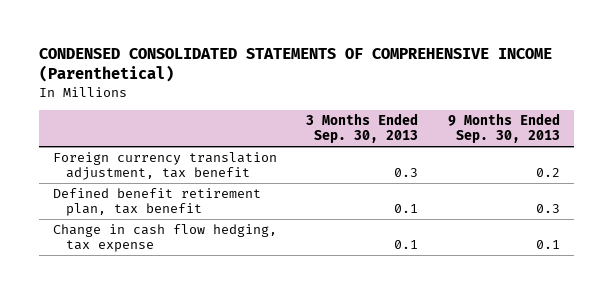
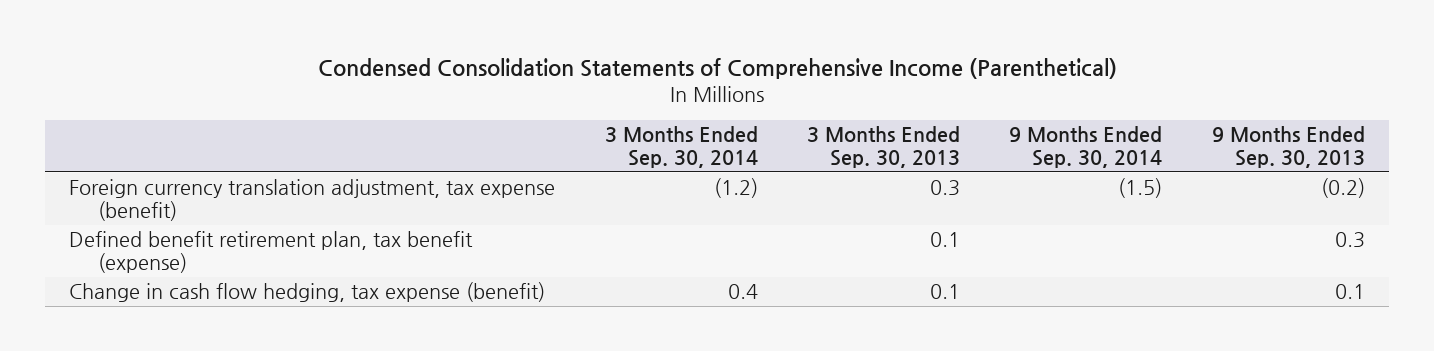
[38,48,552,83] CONDENSED CONSOLIDATED STATEMENTS OF COMPREHENSIVE INCOME (Parenthetical) -> [317,57,1117,79] Condensed Consolidation Statements of Comprehensive Income (Parenthetical)
none -> [604,126,758,169] 3 Months Ended Sep. 30, 2014
none -> [1009,126,1163,169] 9 Months Ended Sep. 30, 2014
[53,151,278,181] Foreign currency translation adjustment, tax benefit -> [69,179,556,222] Foreign currency translation adjustment, tax expense (benefit)
[535,168,560,178] 0.2 -> [1320,178,1365,199] (0.2)
[53,187,262,217] Defined benefit retirement plan, tax benefit -> [69,231,474,274] Defined benefit retirement plan, tax benefit (expense)
[53,223,278,253] Change in cash flow hedging, tax expense -> [69,282,546,303] Change in cash flow hedging, tax expense (benefit)

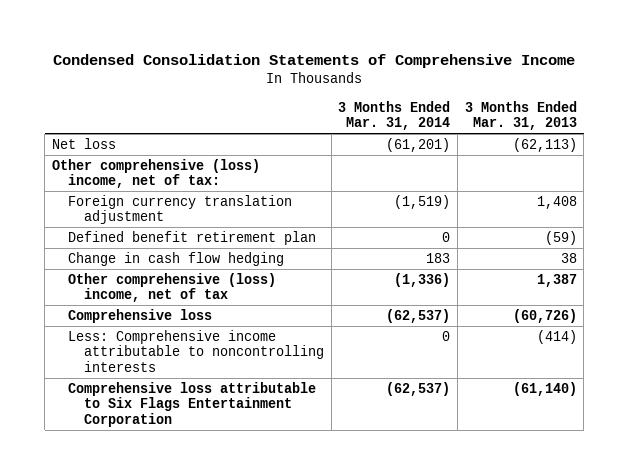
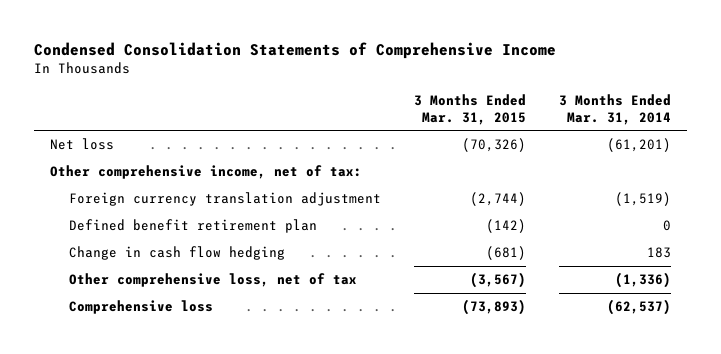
[464,100,577,130] 3 Months Ended Mar. 31, 2013 -> none
none -> [413,94,526,125] 3 Months Ended Mar. 31, 2015
[51,158,260,189] Other comprehensive (loss) income, net of tax: -> [50,165,363,180] Other comprehensive income, net of tax:
[67,272,276,303] Other comprehensive (loss) income, net of tax -> [68,273,357,288] Other comprehensive loss, net of tax
[67,329,324,372] Less: Comprehensive income attributable to noncontrolling interests -> none
[67,381,316,427] Comprehensive loss attributable to Six Flags Entertainment Corporation -> none

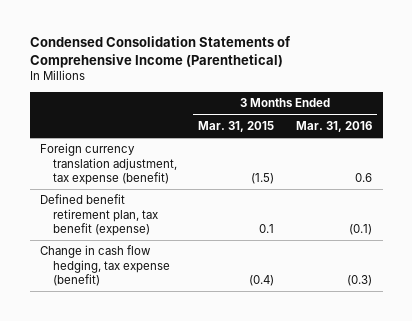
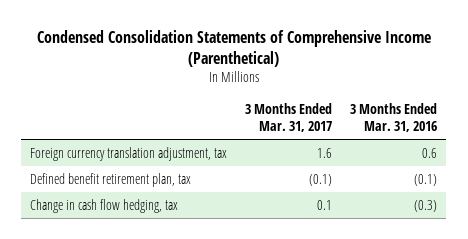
[198,121,275,133] Mar. 31, 2015 -> none
none -> [245,102,333,133] 3 Months Ended Mar. 31, 2017
[40,143,177,186] Foreign currency translation adjustment, tax expense (benefit) -> [30,146,228,161] Foreign currency translation adjustment, tax
[40,194,158,237] Defined benefit retirement plan, tax benefit (expense) -> [30,172,192,187] Defined benefit retirement plan, tax
[40,245,170,287] Change in cash flow hedging, tax expense (benefit) -> [30,198,179,213] Change in cash flow hedging, tax

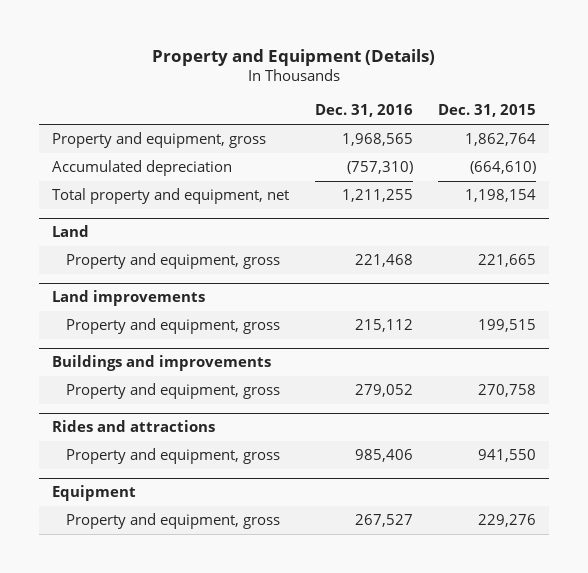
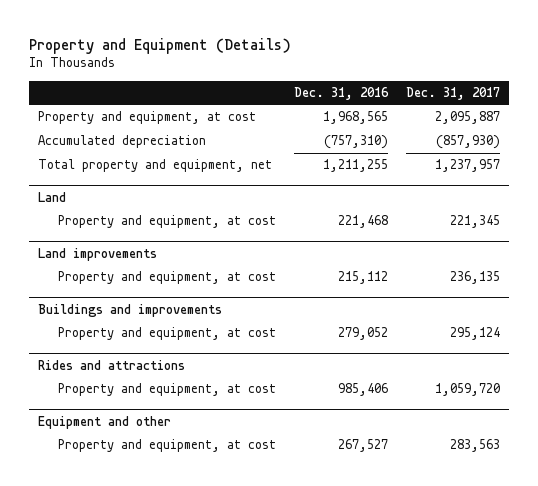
[438,104,537,118] Dec. 31, 2015 -> none
none -> [405,87,500,101] Dec. 31, 2017
[51,132,266,149] Property and equipment, gross -> [38,111,257,125] Property and equipment, at cost
[66,253,281,270] Property and equipment, gross -> [57,215,276,229] Property and equipment, at cost
[66,318,281,335] Property and equipment, gross -> [57,271,276,285] Property and equipment, at cost
[66,383,281,400] Property and equipment, gross -> [57,327,276,341] Property and equipment, at cost
[66,448,281,465] Property and equipment, gross -> [57,383,276,397] Property and equipment, at cost
[51,485,136,502] Equipment -> [38,415,172,429] Equipment and other
[66,513,281,530] Property and equipment, gross -> [57,439,276,453] Property and equipment, at cost

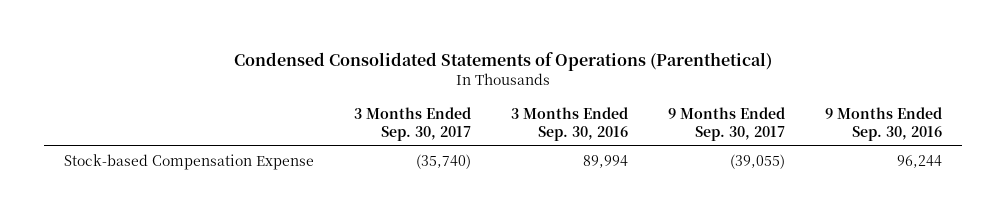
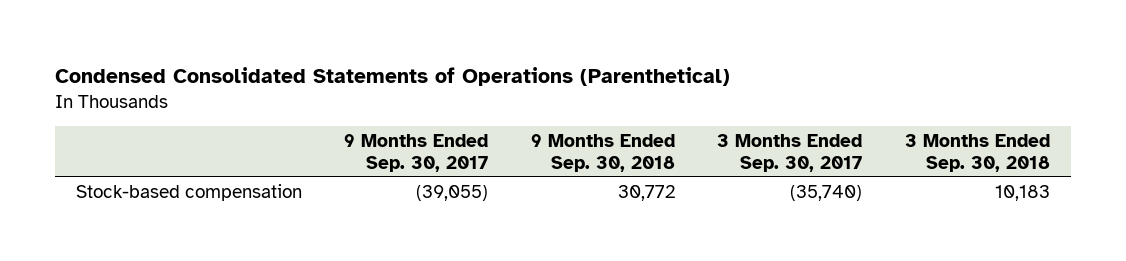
[511,106,629,141] 3 Months Ended Sep. 30, 2016 -> none
[825,106,943,141] 9 Months Ended Sep. 30, 2016 -> none
none -> [530,133,675,172] 9 Months Ended Sep. 30, 2018
none -> [904,133,1050,172] 3 Months Ended Sep. 30, 2018
[64,154,315,171] Stock-based Compensation Expense -> [75,184,302,202] Stock-based compensation

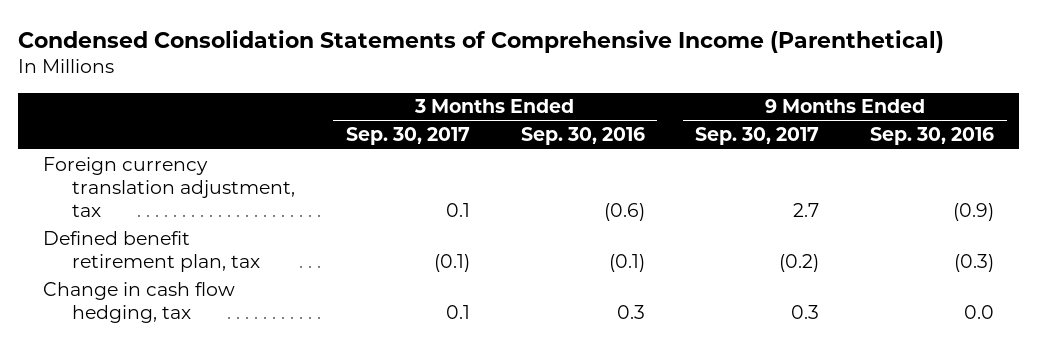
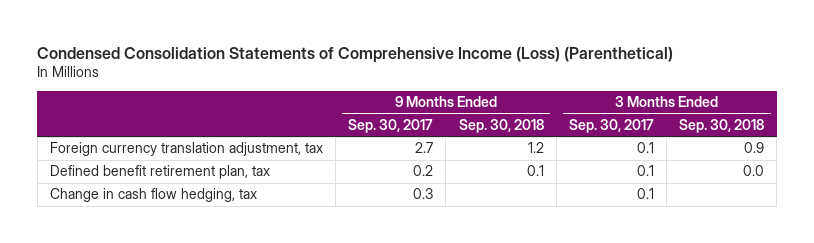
[17,29,944,53] Condensed Consolidation Statements of Comprehensive Income (Parenthetical) -> [37,46,674,63] Condensed Consolidation Statements of Comprehensive Income (Loss) (Parenthetical)
[520,127,645,146] Sep. 30, 2016 -> none
[869,127,994,146] Sep. 30, 2016 -> none
none -> [458,118,544,133] Sep. 30, 2018
none -> [679,118,765,133] Sep. 30, 2018
[433,253,470,272] (0.1) -> [636,165,654,177] 0.1
[779,253,820,272] (0.2) -> [413,165,434,177] 0.2

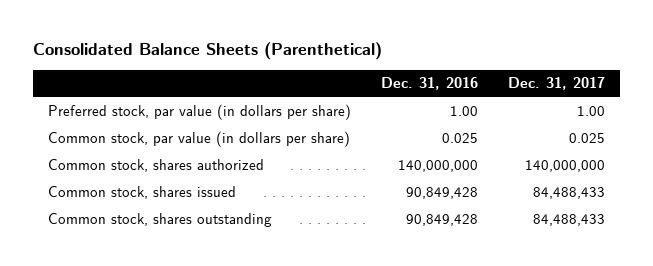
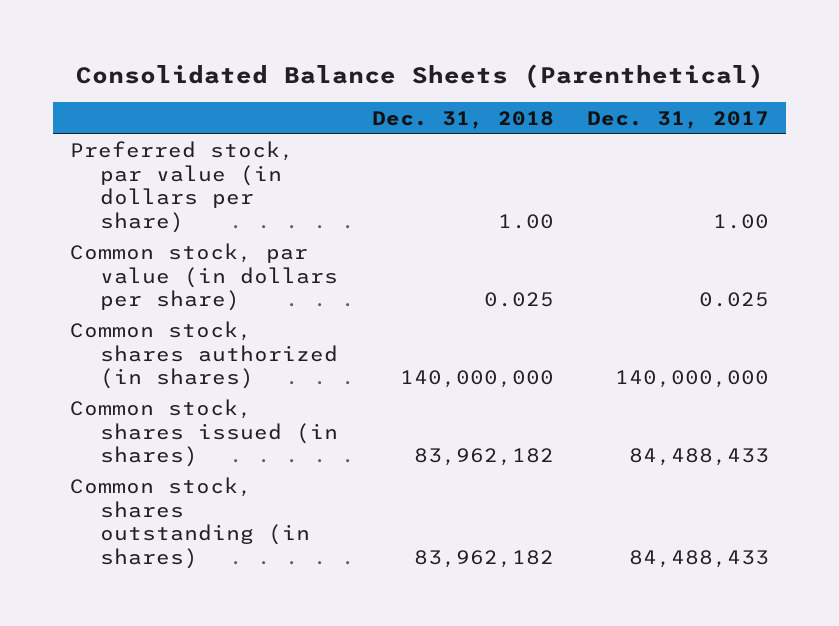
[380,77,478,91] Dec. 31, 2016 -> none
none -> [371,110,554,129] Dec. 31, 2018
[47,159,264,173] Common stock, shares authorized -> [69,321,338,390] Common stock, shares authorized (in shares)
[47,186,236,200] Common stock, shares issued -> [69,399,338,468] Common stock, shares issued (in shares)
[47,213,272,228] Common stock, shares outstanding -> [69,477,310,569] Common stock, shares outstanding (in shares)

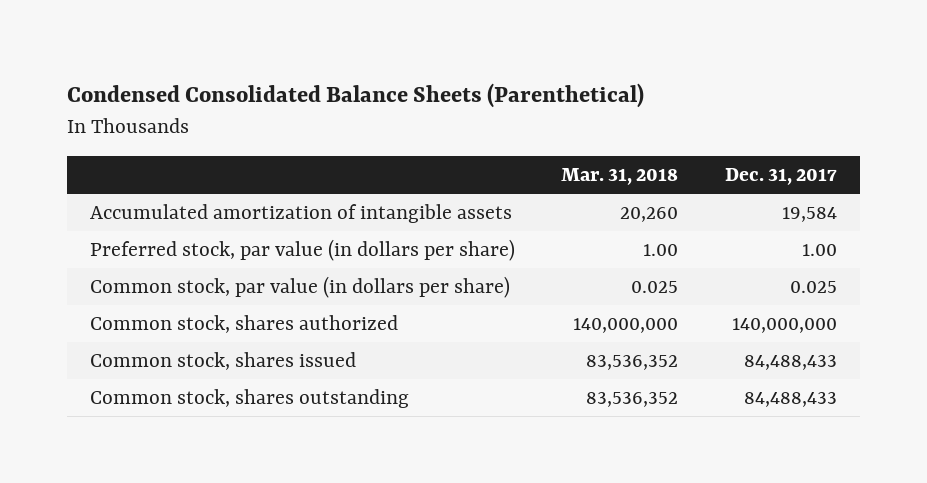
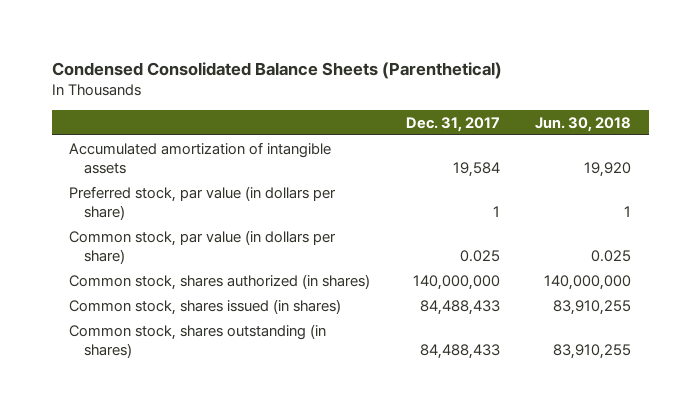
[561,167,679,185] Mar. 31, 2018 -> none
none -> [535,116,632,132] Jun. 30, 2018
[801,244,837,257] 1.00 -> [492,205,500,217] 1
[90,315,399,334] Common stock, shares authorized -> [69,273,371,290] Common stock, shares authorized (in shares)
[90,352,357,371] Common stock, shares issued -> [69,298,342,315] Common stock, shares issued (in shares)
[90,389,410,409] Common stock, shares outstanding -> [69,323,327,358] Common stock, shares outstanding (in shares)

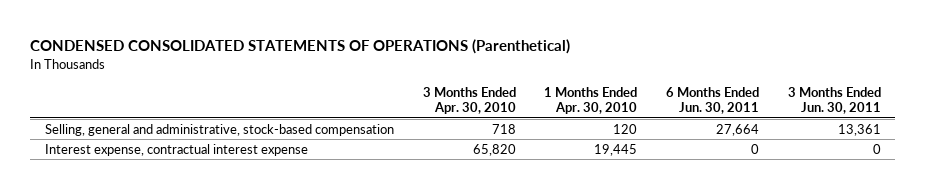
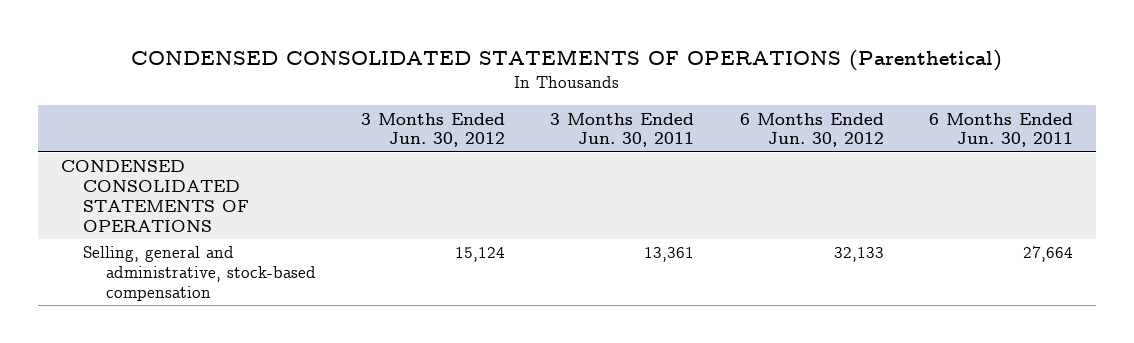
[422,86,516,115] 3 Months Ended Apr. 30, 2010 -> none
[544,86,638,115] 1 Months Ended Apr. 30, 2010 -> none
none -> [360,112,505,148] 3 Months Ended Jun. 30, 2012
none -> [739,112,884,148] 6 Months Ended Jun. 30, 2012
none -> [61,160,250,232] CONDENSED CONSOLIDATED STATEMENTS OF OPERATIONS
[44,143,308,156] Interest expense, contractual interest expense -> none

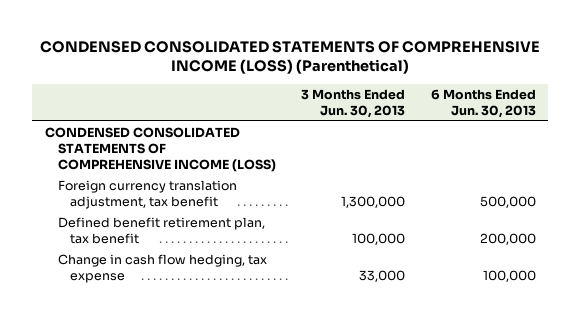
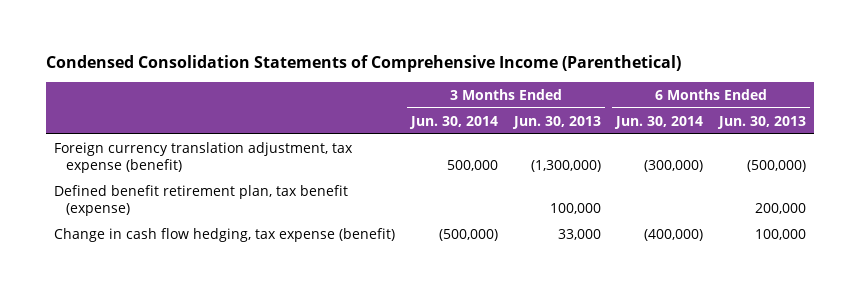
[40,40,541,75] CONDENSED CONSOLIDATED STATEMENTS OF COMPREHENSIVE INCOME (LOSS) (Parenthetical) -> [46,54,682,72] Condensed Consolidation Statements of Comprehensive Income (Parenthetical)
none -> [408,115,498,129] Jun. 30, 2014
none -> [614,115,704,129] Jun. 30, 2014
[45,127,276,172] CONDENSED CONSOLIDATED STATEMENTS OF COMPREHENSIVE INCOME (LOSS) -> none
[57,180,237,209] Foreign currency translation adjustment, tax benefit -> [54,141,354,173] Foreign currency translation adjustment, tax expense (benefit)
[341,195,406,208] 1,300,000 -> [530,159,601,172] (1,300,000)
[479,195,536,208] 500,000 -> [747,159,807,172] (500,000)
[57,217,265,244] Defined benefit retirement plan, tax benefit -> [54,184,349,216] Defined benefit retirement plan, tax benefit (expense)
[57,254,267,283] Change in cash flow hedging, tax expense -> [54,227,396,242] Change in cash flow hedging, tax expense (benefit)

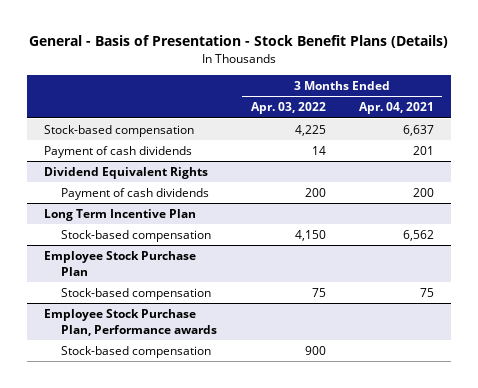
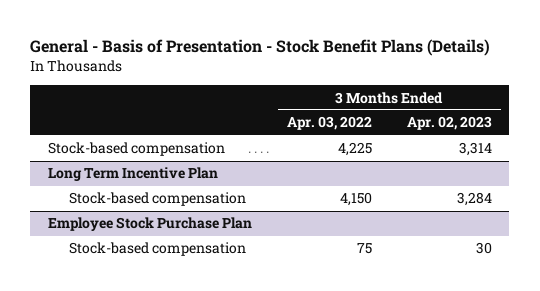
[358,102,434,115] Apr. 04, 2021 -> none
none -> [406,116,492,131] Apr. 02, 2023
[44,146,193,159] Payment of cash dividends -> none
[44,167,209,180] Dividend Equivalent Rights -> none
[61,188,210,201] Payment of cash dividends -> none
[44,309,218,336] Employee Stock Purchase Plan, Performance awards -> none
[61,346,212,359] Stock-based compensation -> none

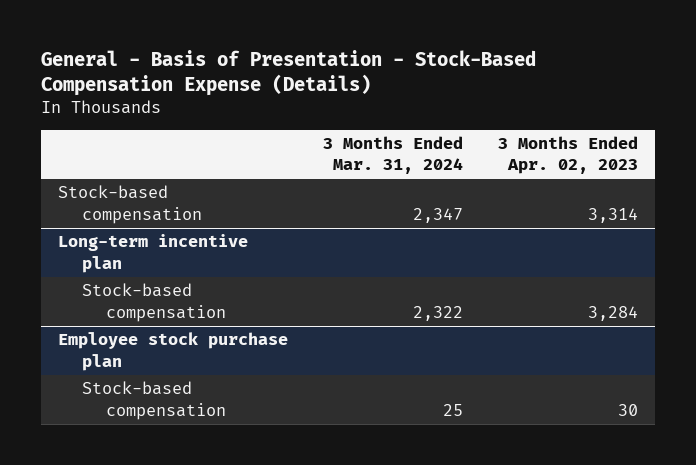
[30,39,491,57] General - Basis of Presentation - Stock Benefit Plans (Details) -> [40,50,536,97] General - Basis of Presentation - Stock-Based Compensation Expense (Details)
[286,116,372,131] Apr. 03, 2022 -> none
none -> [322,136,463,175] 3 Months Ended Mar. 31, 2024
[47,167,218,182] Long Term Incentive Plan -> [58,234,249,273] Long-term incentive plan
[47,217,252,232] Employee Stock Purchase Plan -> [58,332,289,371] Employee stock purchase plan

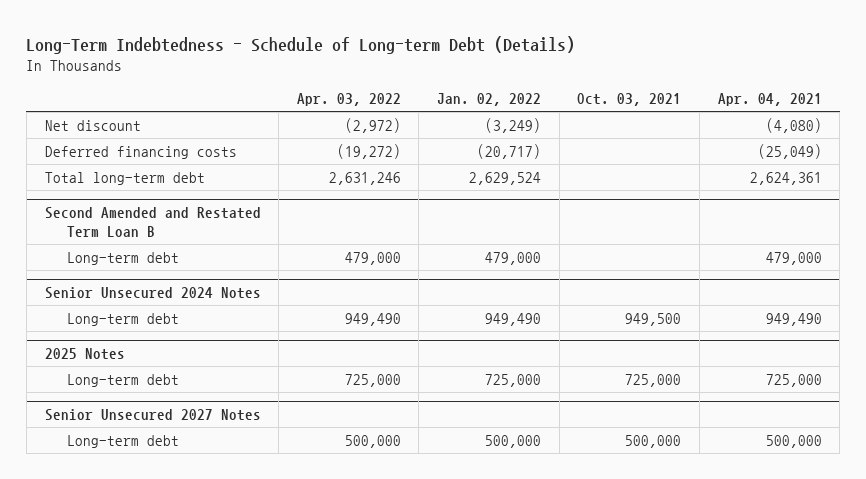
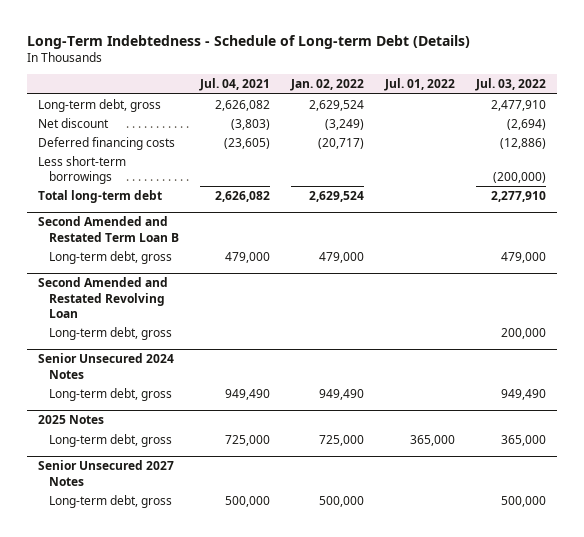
[296,93,401,107] Apr. 03, 2022 -> none
[577,93,682,107] Oct. 03, 2021 -> none
[717,93,822,107] Apr. 04, 2021 -> none
none -> [198,78,270,92] Jul. 04, 2021
none -> [384,78,456,92] Jul. 01, 2022
none -> [475,78,547,92] Jul. 03, 2022
none -> [37,98,161,112] Long-term debt, gross
none -> [37,155,126,185] Less short-term borrowings
[66,251,179,265] Long-term debt -> [48,250,172,264] Long-term debt, gross
none -> [37,277,168,318] Second Amended and Restated Revolving Loan
none -> [48,326,172,340] Long-term debt, gross
[66,312,179,326] Long-term debt -> [48,387,172,401] Long-term debt, gross
[66,373,179,387] Long-term debt -> [48,433,172,447] Long-term debt, gross
[66,434,179,448] Long-term debt -> [48,494,172,508] Long-term debt, gross

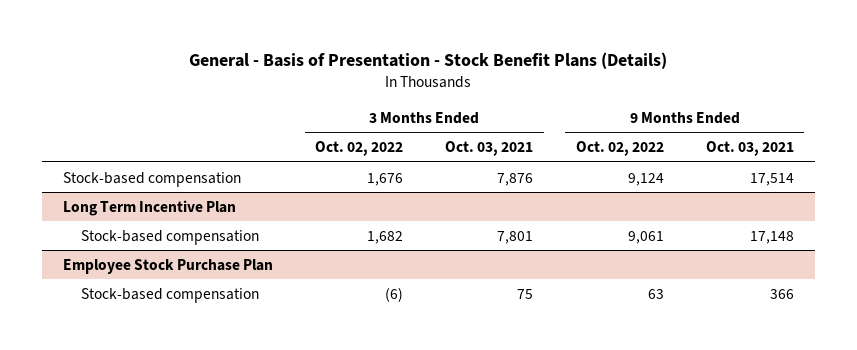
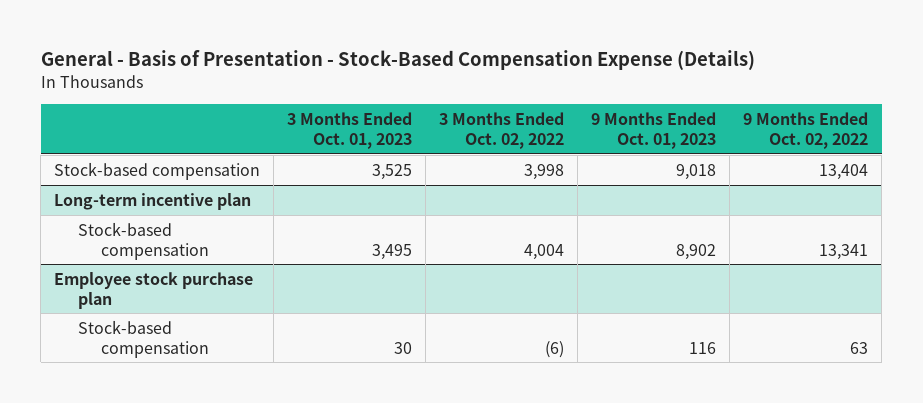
[189,52,668,70] General - Basis of Presentation - Stock Benefit Plans (Details) -> [40,50,755,71] General - Basis of Presentation - Stock-Based Compensation Expense (Details)
[445,141,534,157] Oct. 03, 2021 -> none
[705,141,794,157] Oct. 03, 2021 -> none
none -> [287,111,413,149] 3 Months Ended Oct. 01, 2023
none -> [591,111,717,149] 9 Months Ended Oct. 01, 2023
[367,172,404,186] 1,676 -> [524,163,565,180] 3,998
[627,172,664,186] 9,124 -> [819,163,869,180] 13,404
[63,199,237,216] Long Term Incentive Plan -> [54,192,252,210] Long-term incentive plan
[367,230,404,244] 1,682 -> [524,243,565,260] 4,004
[627,230,664,244] 9,061 -> [819,243,869,260] 13,341
[63,258,274,274] Employee Stock Purchase Plan -> [54,271,254,309] Employee stock purchase plan

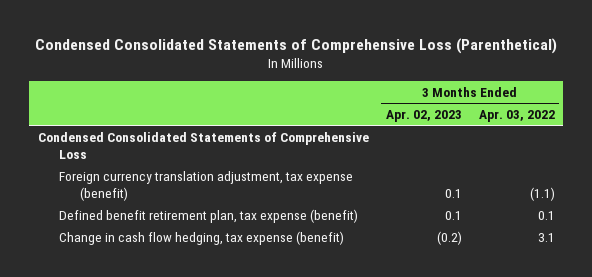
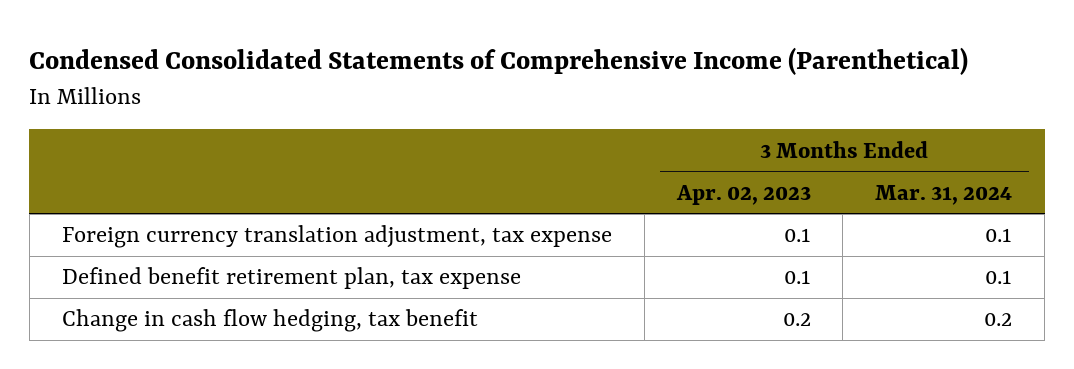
[35,37,558,54] Condensed Consolidated Statements of Comprehensive Loss (Parenthetical) -> [29,47,969,76] Condensed Consolidated Statements of Comprehensive Income (Parenthetical)
[478,110,555,123] Apr. 03, 2022 -> none
none -> [875,184,1013,205] Mar. 31, 2024
[37,131,369,159] Condensed Consolidated Statements of Comprehensive Loss -> none
[58,170,353,201] Foreign currency translation adjustment, tax expense (benefit) -> [61,225,612,249] Foreign currency translation adjustment, tax expense
[58,208,358,223] Defined benefit retirement plan, tax expense (benefit) -> [61,267,521,290] Defined benefit retirement plan, tax expense
[58,230,344,245] Change in cash flow hedging, tax expense (benefit) -> [61,309,478,333] Change in cash flow hedging, tax benefit
[436,230,462,245] (0.2) -> [782,313,811,327] 0.2

